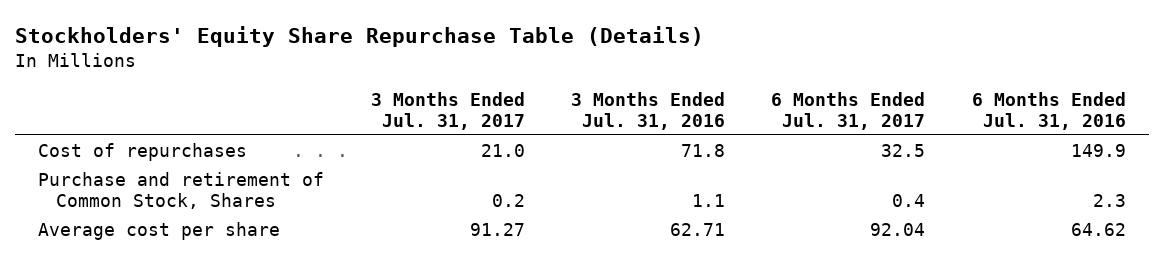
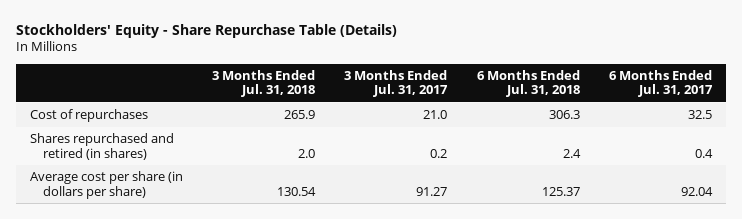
[15,26,705,48] Stockholders' Equity Share Repurchase Table (Details) -> [15,23,397,38] Stockholders' Equity - Share Repurchase Table (Details)
[571,92,726,131] 3 Months Ended Jul. 31, 2016 -> none
[971,92,1126,131] 6 Months Ended Jul. 31, 2016 -> none
none -> [212,69,316,98] 3 Months Ended Jul. 31, 2018
none -> [476,69,580,98] 6 Months Ended Jul. 31, 2018
[38,171,325,209] Purchase and retirement of Common Stock, Shares -> [30,133,175,160] Shares repurchased and retired (in shares)
[38,221,281,240] Average cost per share -> [30,171,184,199] Average cost per share (in dollars per share)

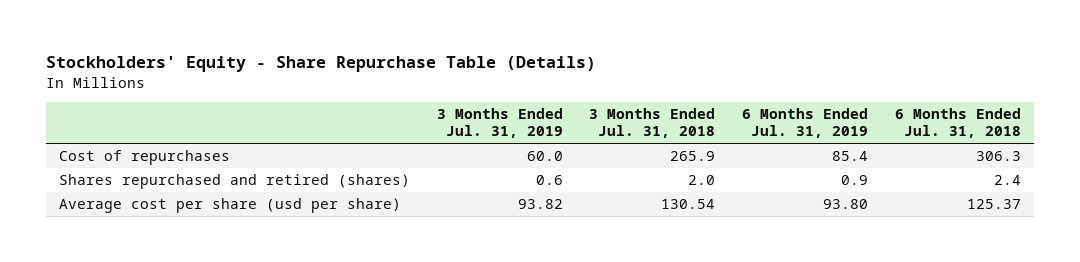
[344,69,449,98] 3 Months Ended Jul. 31, 2017 -> none
[608,69,713,98] 6 Months Ended Jul. 31, 2017 -> none
none -> [436,108,563,139] 3 Months Ended Jul. 31, 2019
none -> [742,108,869,139] 6 Months Ended Jul. 31, 2019
[30,133,175,160] Shares repurchased and retired (in shares) -> [58,174,410,190] Shares repurchased and retired (shares)
[30,171,184,199] Average cost per share (in dollars per share) -> [58,198,401,214] Average cost per share (usd per share)

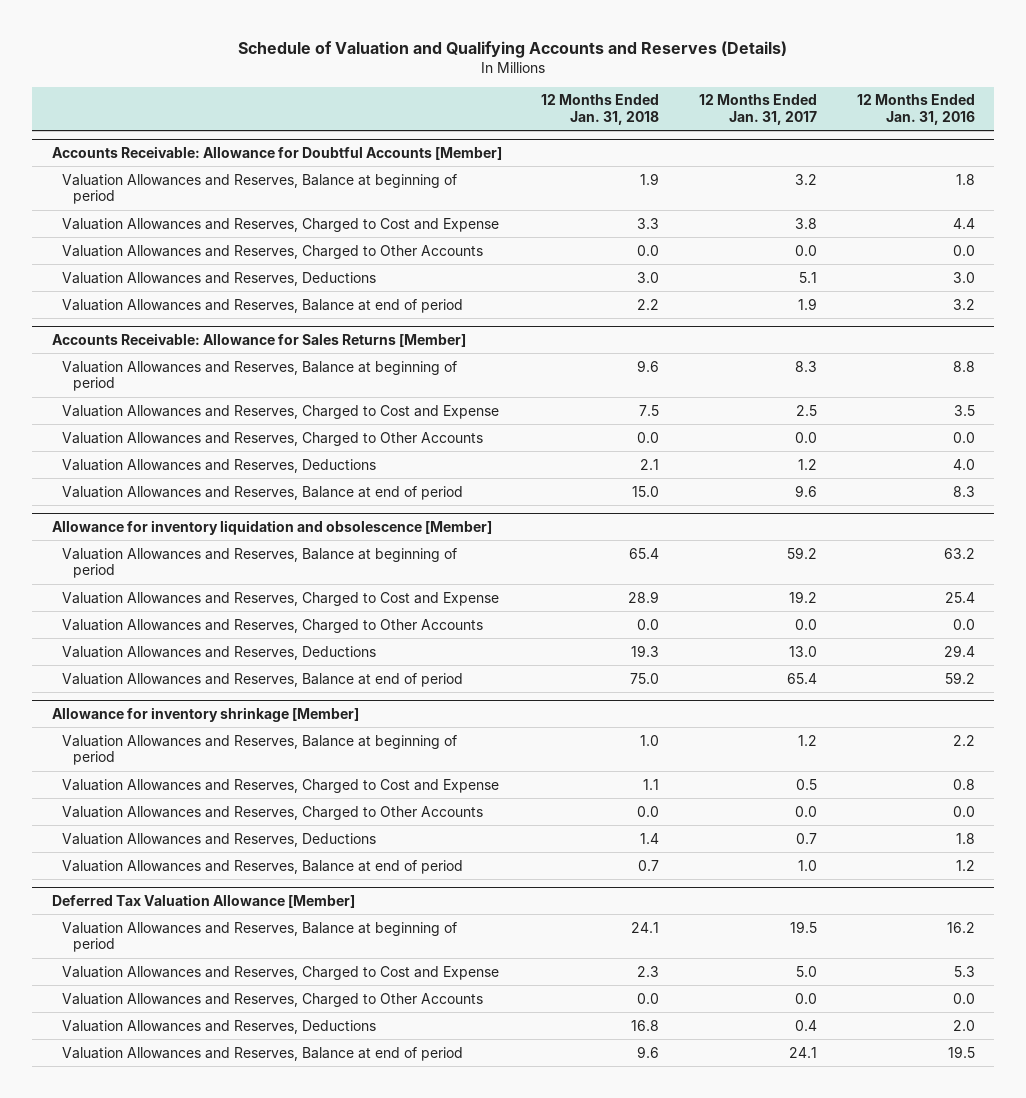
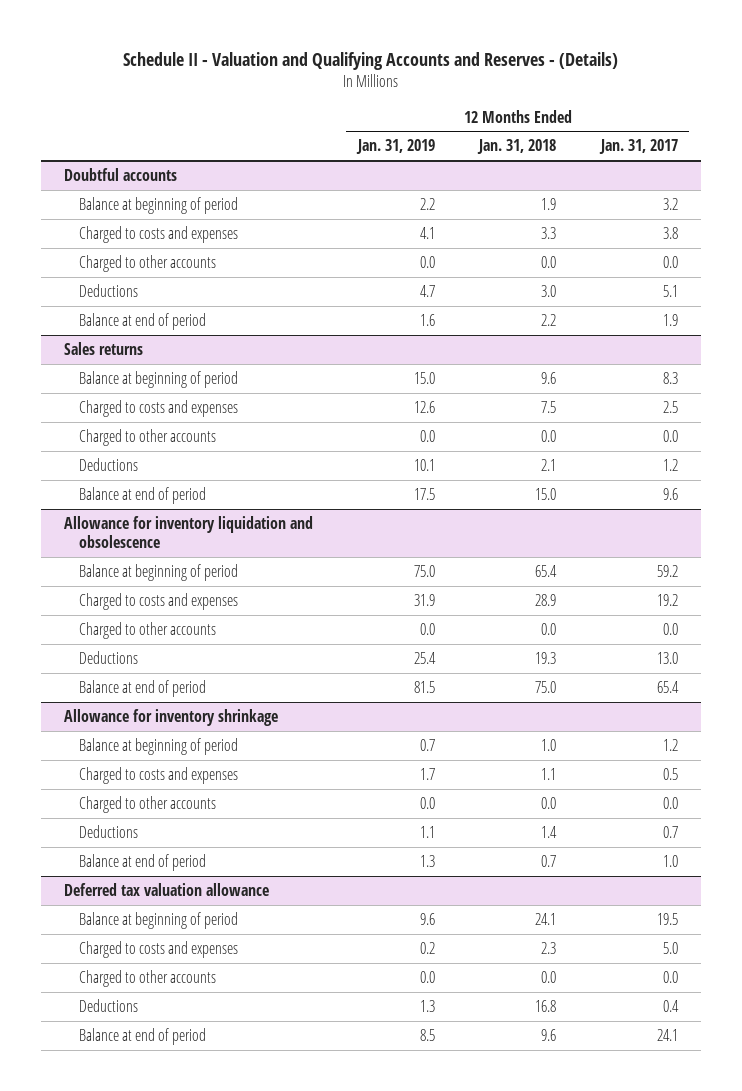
[238,40,788,58] Schedule of Valuation and Qualifying Accounts and Reserves (Details) -> [123,51,619,70] Schedule II - Valuation and Qualifying Accounts and Reserves - (Details)
[856,94,975,125] 12 Months Ended Jan. 31, 2016 -> none
none -> [355,139,435,155] Jan. 31, 2019
[51,145,502,160] Accounts Receivable: Allowance for Doubtful Accounts [Member] -> none
[51,332,466,347] Accounts Receivable: Allowance for Sales Returns [Member] -> none
none -> [63,167,177,181] Doubtful accounts
[62,173,458,205] Valuation Allowances and Reserves, Balance at beginning of period -> [79,196,239,214] Balance at beginning of period
[62,217,500,232] Valuation Allowances and Reserves, Charged to Cost and Expense -> [79,225,239,243] Charged to costs and expenses
[62,244,484,259] Valuation Allowances and Reserves, Charged to Other Accounts -> [79,254,217,272] Charged to other accounts
[62,271,377,286] Valuation Allowances and Reserves, Deductions -> [79,283,139,297] Deductions
[62,298,464,313] Valuation Allowances and Reserves, Balance at end of period -> [79,312,207,330] Balance at end of period
none -> [63,341,143,355] Sales returns
[62,360,458,392] Valuation Allowances and Reserves, Balance at beginning of period -> [79,370,239,388] Balance at beginning of period
[62,404,500,419] Valuation Allowances and Reserves, Charged to Cost and Expense -> [79,399,239,417] Charged to costs and expenses
[62,431,484,446] Valuation Allowances and Reserves, Charged to Other Accounts -> [79,428,217,446] Charged to other accounts
[62,458,377,473] Valuation Allowances and Reserves, Deductions -> [79,457,139,471] Deductions
[62,485,464,500] Valuation Allowances and Reserves, Balance at end of period -> [79,486,207,504] Balance at end of period
[51,519,492,535] Allowance for inventory liquidation and obsolescence [Member] -> [63,515,313,548] Allowance for inventory liquidation and obsolescence
[62,547,458,579] Valuation Allowances and Reserves, Balance at beginning of period -> [79,563,239,581] Balance at beginning of period
[62,591,500,606] Valuation Allowances and Reserves, Charged to Cost and Expense -> [79,592,239,610] Charged to costs and expenses
[62,618,484,633] Valuation Allowances and Reserves, Charged to Other Accounts -> [79,621,217,639] Charged to other accounts
[62,645,377,660] Valuation Allowances and Reserves, Deductions -> [79,650,139,664] Deductions
[62,672,464,687] Valuation Allowances and Reserves, Balance at end of period -> [79,679,207,697] Balance at end of period
[51,706,359,722] Allowance for inventory shrinkage [Member] -> [63,708,278,726] Allowance for inventory shrinkage
[62,734,458,766] Valuation Allowances and Reserves, Balance at beginning of period -> [79,737,239,755] Balance at beginning of period
[62,778,500,793] Valuation Allowances and Reserves, Charged to Cost and Expense -> [79,766,239,784] Charged to costs and expenses
[62,805,484,820] Valuation Allowances and Reserves, Charged to Other Accounts -> [79,795,217,813] Charged to other accounts
[62,832,377,847] Valuation Allowances and Reserves, Deductions -> [79,824,139,838] Deductions
[62,859,464,874] Valuation Allowances and Reserves, Balance at end of period -> [79,853,207,871] Balance at end of period
[51,893,355,908] Deferred Tax Valuation Allowance [Member] -> [63,882,269,896] Deferred tax valuation allowance
[62,921,458,953] Valuation Allowances and Reserves, Balance at beginning of period -> [79,911,239,929] Balance at beginning of period
[62,965,500,980] Valuation Allowances and Reserves, Charged to Cost and Expense -> [79,940,239,958] Charged to costs and expenses
[62,992,484,1007] Valuation Allowances and Reserves, Charged to Other Accounts -> [79,969,217,987] Charged to other accounts
[62,1019,377,1034] Valuation Allowances and Reserves, Deductions -> [79,998,139,1012] Deductions
[62,1046,464,1061] Valuation Allowances and Reserves, Balance at end of period -> [79,1027,207,1045] Balance at end of period

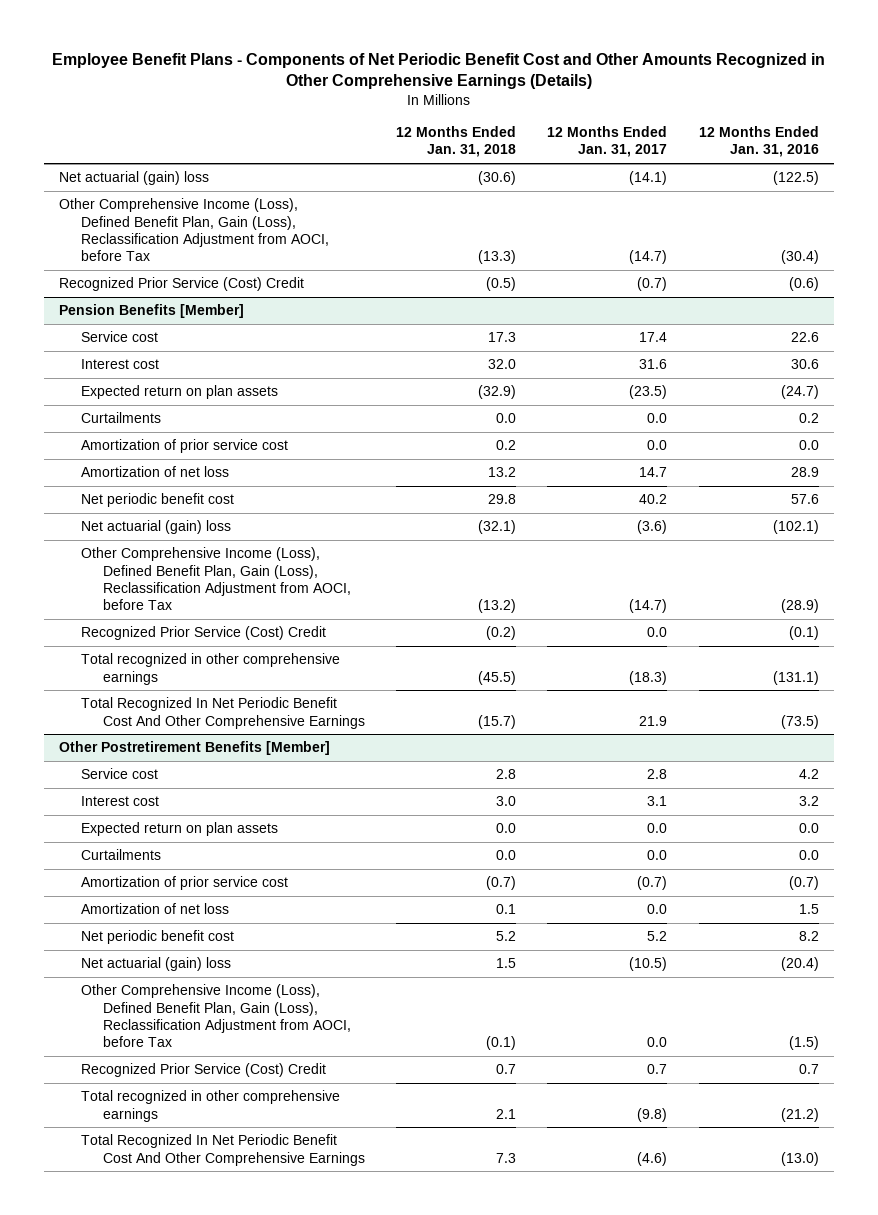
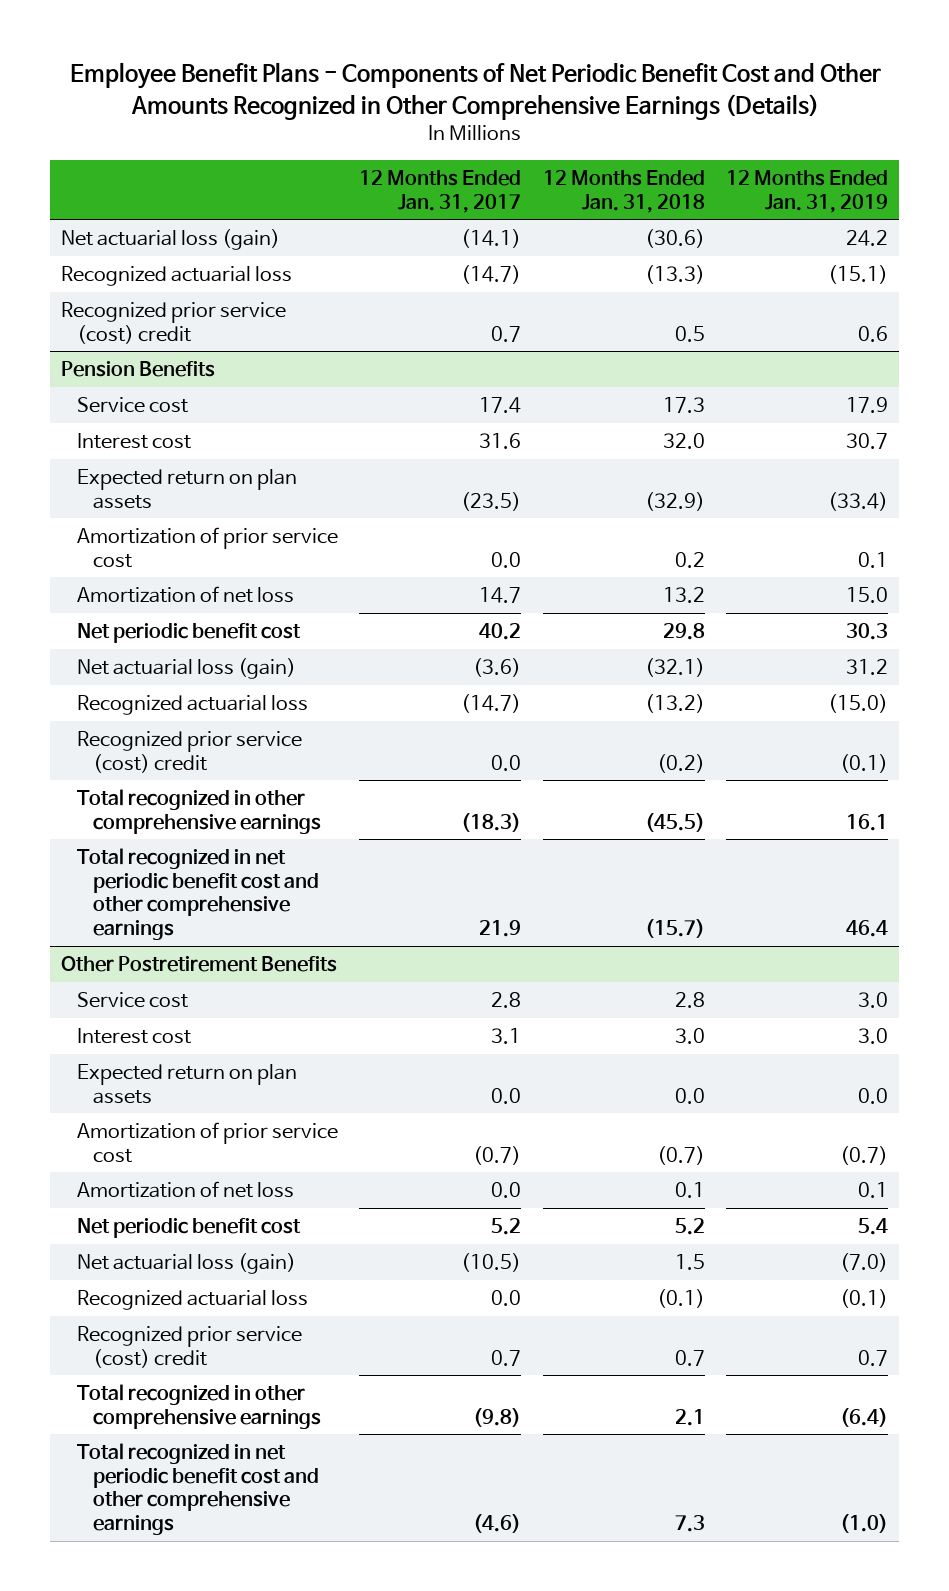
[698,125,819,158] 12 Months Ended Jan. 31, 2016 -> none
none -> [726,169,889,213] 12 Months Ended Jan. 31, 2019
[59,171,210,186] Net actuarial (gain) loss -> [61,229,281,251] Net actuarial loss (gain)
[59,198,330,262] Other Comprehensive Income (Loss), Defined Benefit Plan, Gain (Loss), Reclassification Adjustment from AOCI, before Tax -> [61,266,293,287] Recognized actuarial loss
[59,277,305,292] Recognized Prior Service (Cost) Credit -> [61,302,287,344] Recognized prior service (cost) credit
[486,277,517,292] (0.5) -> [674,325,705,342] 0.5
[637,277,668,292] (0.7) -> [491,325,522,342] 0.7
[59,304,245,319] Pension Benefits [Member] -> [61,361,216,378] Pension Benefits
[81,412,162,424] Curtailments -> none
[81,520,232,535] Net actuarial (gain) loss -> [76,658,296,680] Net actuarial loss (gain)
[81,547,352,611] Other Comprehensive Income (Loss), Defined Benefit Plan, Gain (Loss), Reclassification Adjustment from AOCI, before Tax -> [76,695,308,716] Recognized actuarial loss
[81,626,327,641] Recognized Prior Service (Cost) Credit -> [76,731,302,773] Recognized prior service (cost) credit
[81,697,366,729] Total Recognized In Net Periodic Benefit Cost And Other Comprehensive Earnings -> [76,848,319,940] Total recognized in net periodic benefit cost and other comprehensive earnings
[59,741,331,756] Other Postretirement Benefits [Member] -> [61,956,338,973] Other Postretirement Benefits
[81,849,162,861] Curtailments -> none
[81,957,232,972] Net actuarial (gain) loss -> [76,1253,296,1275] Net actuarial loss (gain)
[81,984,352,1048] Other Comprehensive Income (Loss), Defined Benefit Plan, Gain (Loss), Reclassification Adjustment from AOCI, before Tax -> [76,1290,308,1311] Recognized actuarial loss
[81,1063,327,1078] Recognized Prior Service (Cost) Credit -> [76,1326,302,1368] Recognized prior service (cost) credit
[81,1134,366,1166] Total Recognized In Net Periodic Benefit Cost And Other Comprehensive Earnings -> [76,1443,319,1535] Total recognized in net periodic benefit cost and other comprehensive earnings

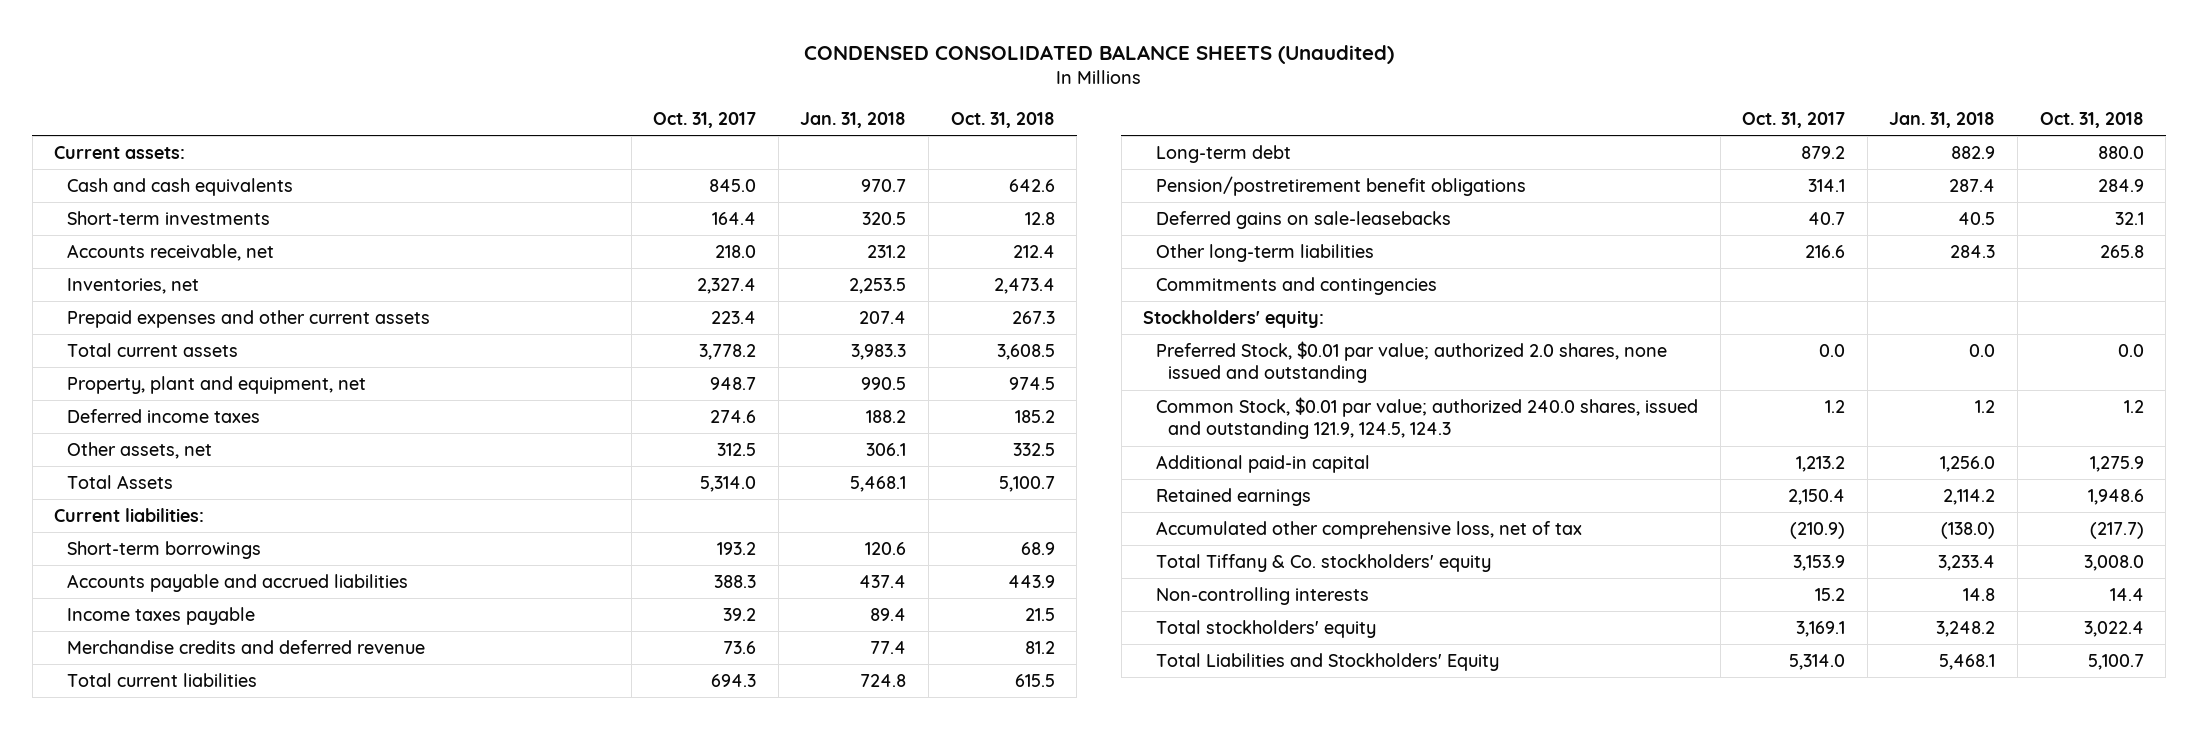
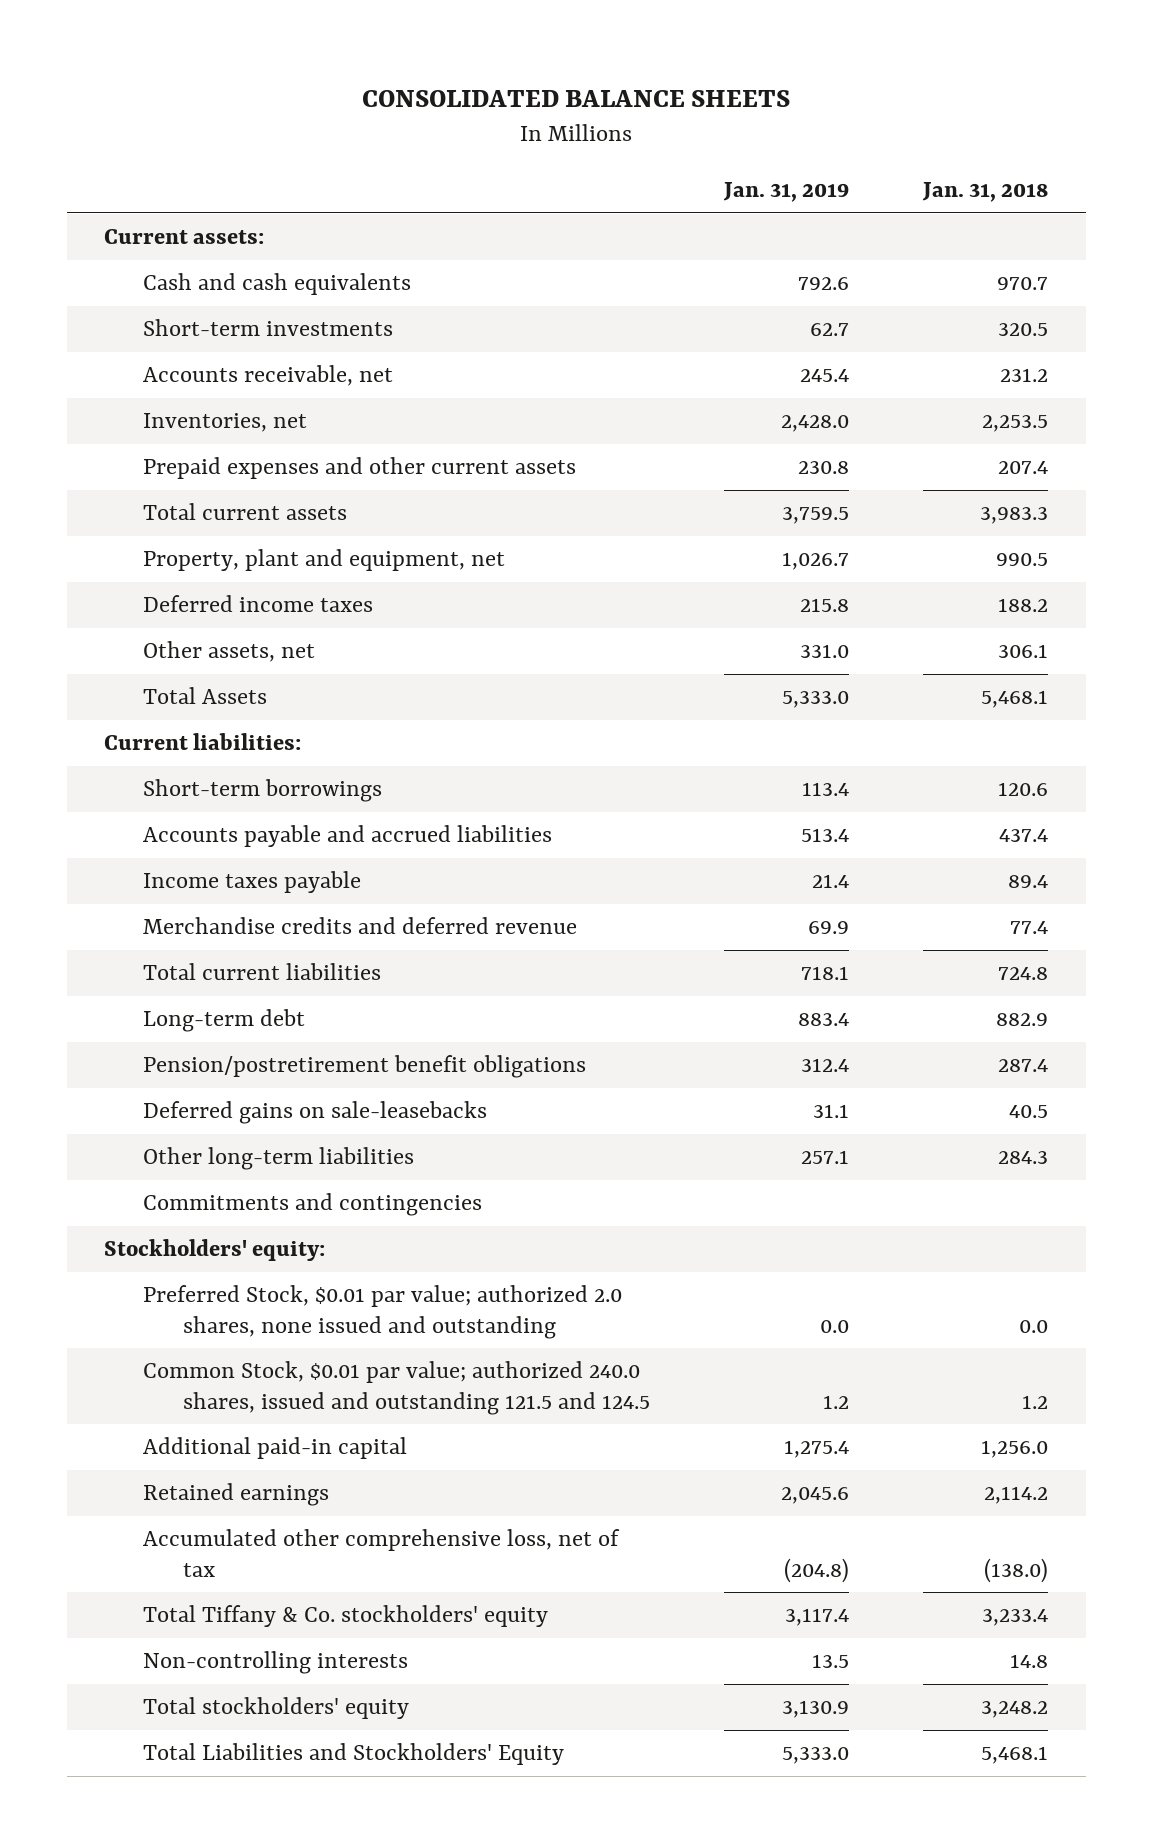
[804,45,1395,65] CONDENSED CONSOLIDATED BALANCE SHEETS (Unaudited) -> [362,89,791,107] CONSOLIDATED BALANCE SHEETS
[653,111,757,128] Oct. 31, 2017 -> none
[950,111,1055,128] Oct. 31, 2018 -> none
none -> [723,182,850,203] Jan. 31, 2019
[1155,396,1698,440] Common Stock, $0.01 par value; authorized 240.0 shares, issued and outstanding 121.9, 124.5, 124.3 -> [143,1361,650,1415] Common Stock, $0.01 par value; authorized 240.0 shares, issued and outstanding 121.5 and 124.5

